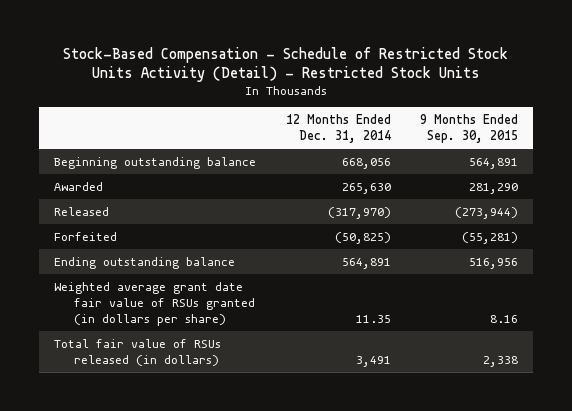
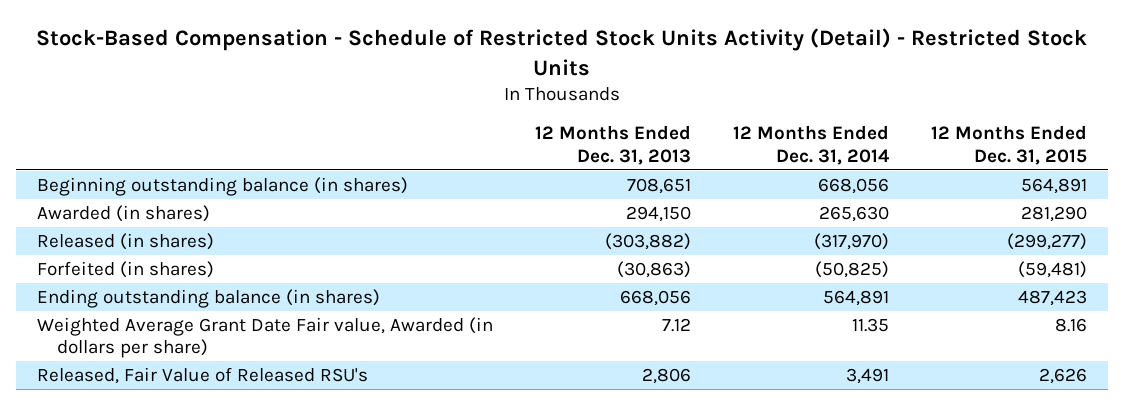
[420,113,519,143] 9 Months Ended Sep. 30, 2015 -> none
none -> [535,125,692,165] 12 Months Ended Dec. 31, 2013
none -> [931,125,1088,165] 12 Months Ended Dec. 31, 2015
[54,156,257,169] Beginning outstanding balance -> [36,176,408,196] Beginning outstanding balance (in shares)
[54,181,104,191] Awarded -> [36,204,210,222] Awarded (in shares)
[54,206,110,216] Released -> [36,232,214,250] Released (in shares)
[54,231,118,241] Forfeited -> [36,260,214,278] Forfeited (in shares)
[54,256,236,269] Ending outstanding balance -> [36,288,380,308] Ending outstanding balance (in shares)
[54,281,255,327] Weighted average grant date fair value of RSUs granted (in dollars per share) -> [36,316,493,359] Weighted Average Grant Date Fair value, Awarded (in dollars per share)
[54,338,222,367] Total fair value of RSUs released (in dollars) -> [36,366,368,384] Released, Fair Value of Released RSU's

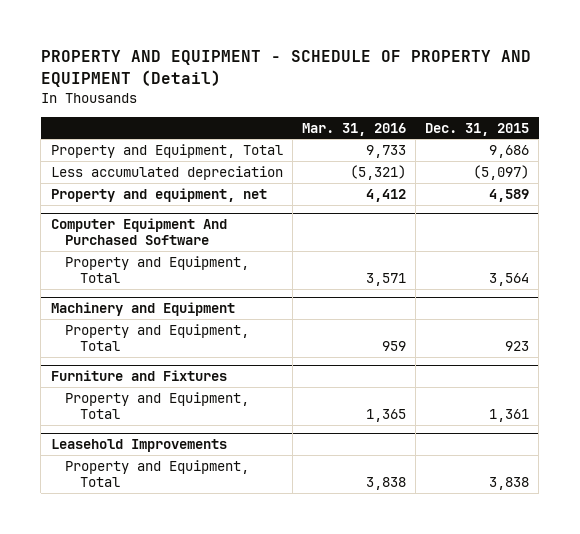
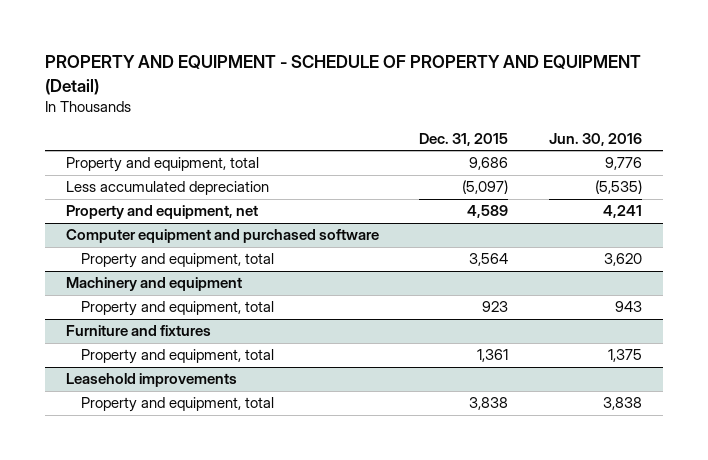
[301,122,406,136] Mar. 31, 2016 -> none
none -> [549,132,643,146] Jun. 30, 2016
[50,143,283,158] Property and Equipment, Total -> [65,157,259,173] Property and equipment, total
[50,218,227,246] Computer Equipment And Purchased Software -> [65,229,379,244] Computer equipment and purchased software
[65,255,250,284] Property and Equipment, Total -> [80,253,274,269] Property and equipment, total
[50,302,235,317] Machinery and Equipment -> [65,277,242,292] Machinery and equipment
[65,323,250,352] Property and Equipment, Total -> [80,301,274,317] Property and equipment, total
[50,370,227,382] Furniture and Fixtures -> [65,325,211,337] Furniture and fixtures
[65,391,250,420] Property and Equipment, Total -> [80,349,274,365] Property and equipment, total
[50,439,227,453] Leasehold Improvements -> [65,373,237,388] Leasehold improvements
[65,459,250,488] Property and Equipment, Total -> [80,397,274,413] Property and equipment, total

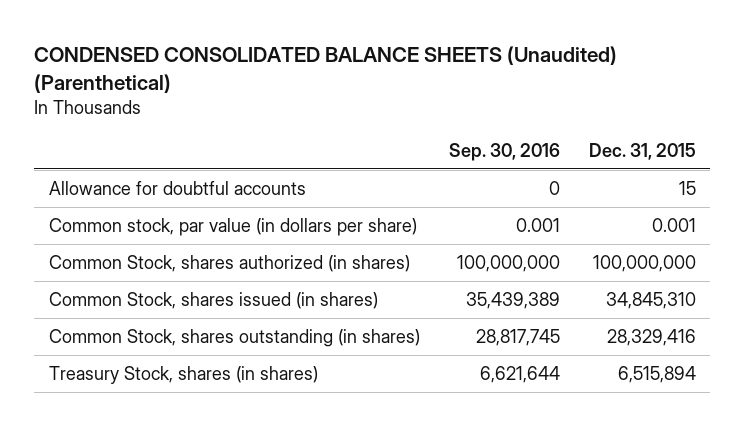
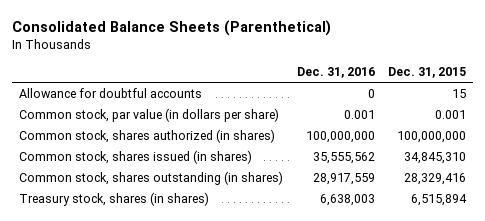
[34,46,618,93] CONDENSED CONSOLIDATED BALANCE SHEETS (Unaudited) (Parenthetical) -> [11,19,331,36] Consolidated Balance Sheets (Parenthetical)
[448,142,560,161] Sep. 30, 2016 -> none
none -> [296,67,375,79] Dec. 31, 2016
[48,254,410,272] Common Stock, shares authorized (in shares) -> [18,128,275,143] Common stock, shares authorized (in shares)
[48,291,378,309] Common Stock, shares issued (in shares) -> [18,149,252,164] Common stock, shares issued (in shares)
[48,328,420,347] Common Stock, shares outstanding (in shares) -> [18,170,283,185] Common stock, shares outstanding (in shares)
[48,365,318,384] Treasury Stock, shares (in shares) -> [18,191,209,206] Treasury stock, shares (in shares)

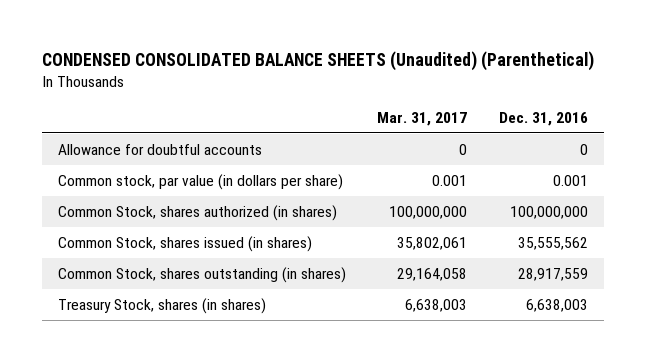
[11,19,331,36] Consolidated Balance Sheets (Parenthetical) -> [42,50,595,71] CONDENSED CONSOLIDATED BALANCE SHEETS (Unaudited) (Parenthetical)
[388,67,467,79] Dec. 31, 2015 -> none
none -> [377,111,468,126] Mar. 31, 2017
[18,128,275,143] Common stock, shares authorized (in shares) -> [57,204,337,221] Common Stock, shares authorized (in shares)
[18,149,252,164] Common stock, shares issued (in shares) -> [57,235,312,252] Common Stock, shares issued (in shares)
[18,170,283,185] Common stock, shares outstanding (in shares) -> [57,266,346,283] Common Stock, shares outstanding (in shares)
[18,191,209,206] Treasury stock, shares (in shares) -> [57,297,266,314] Treasury Stock, shares (in shares)

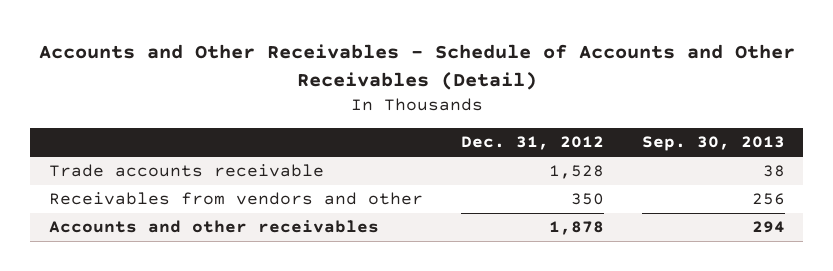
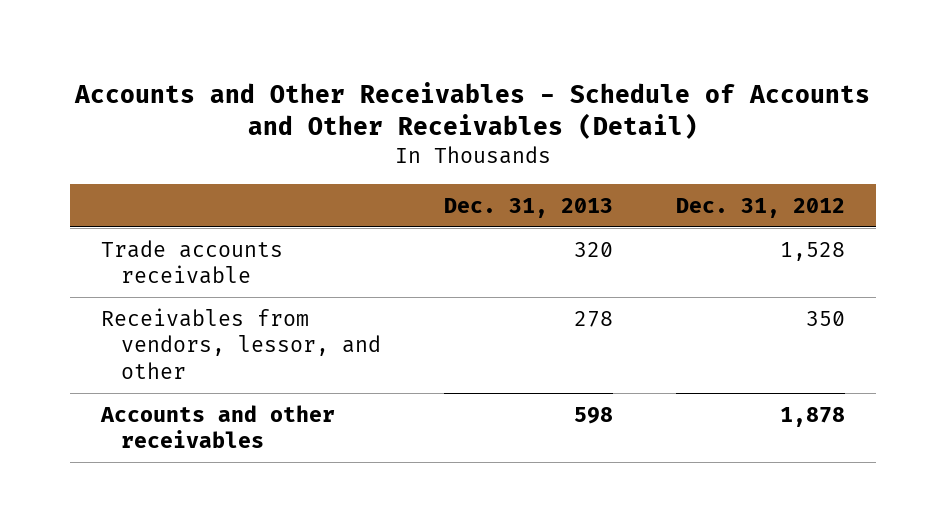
[641,136,785,152] Sep. 30, 2013 -> none
none -> [444,197,614,218] Dec. 31, 2013
[48,192,423,206] Receivables from vendors and other -> [101,307,382,379] Receivables from vendors, lessor, and other

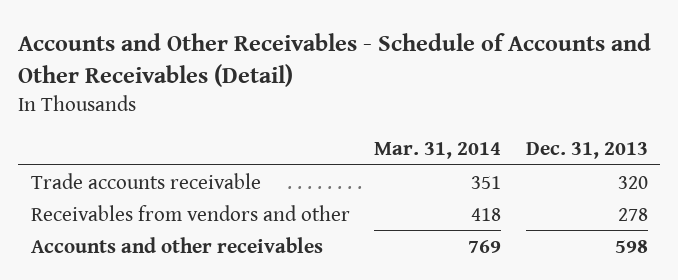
[675,197,845,218] Dec. 31, 2012 -> none
none -> [374,142,502,160] Mar. 31, 2014
[101,307,382,379] Receivables from vendors, lessor, and other -> [30,204,350,221] Receivables from vendors and other

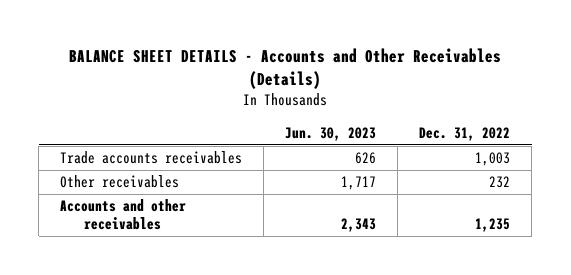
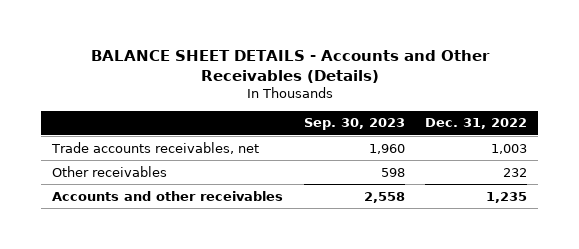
[285,126,377,141] Jun. 30, 2023 -> none
none -> [303,118,405,131] Sep. 30, 2023
[60,151,243,165] Trade accounts receivables -> [50,141,259,154] Trade accounts receivables, net

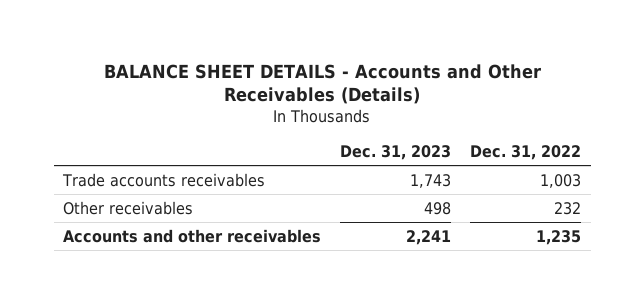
[303,118,405,131] Sep. 30, 2023 -> none
none -> [340,144,452,160] Dec. 31, 2023
[50,141,259,154] Trade accounts receivables, net -> [62,172,266,187] Trade accounts receivables

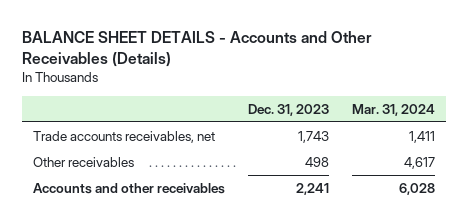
[470,144,582,160] Dec. 31, 2022 -> none
none -> [351,103,435,116] Mar. 31, 2024
[62,172,266,187] Trade accounts receivables -> [33,131,216,144] Trade accounts receivables, net

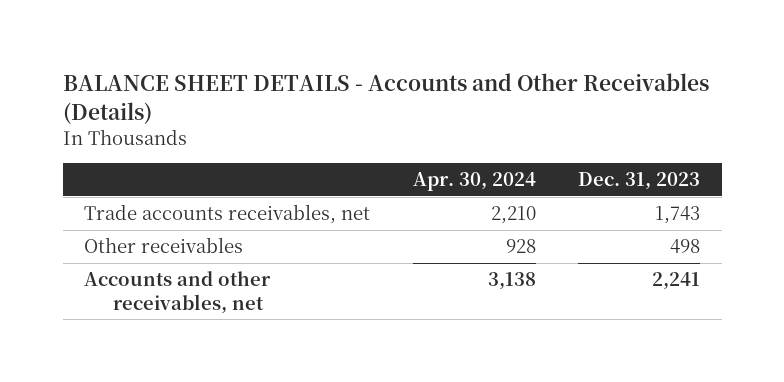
[351,103,435,116] Mar. 31, 2024 -> none
none -> [412,172,536,192] Apr. 30, 2024
[33,183,226,195] Accounts and other receivables -> [84,271,272,314] Accounts and other receivables, net

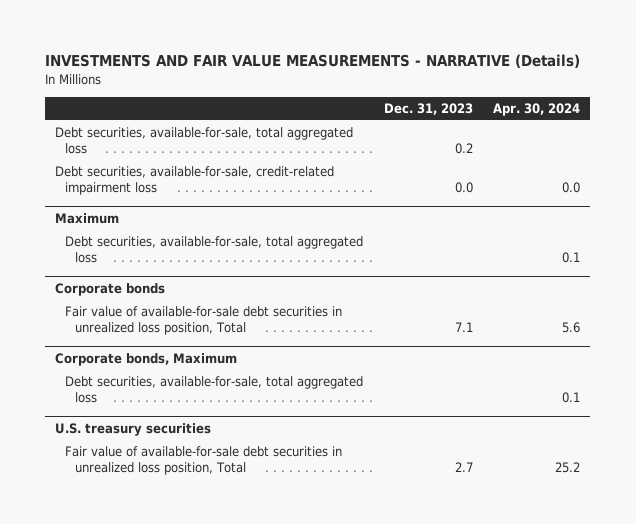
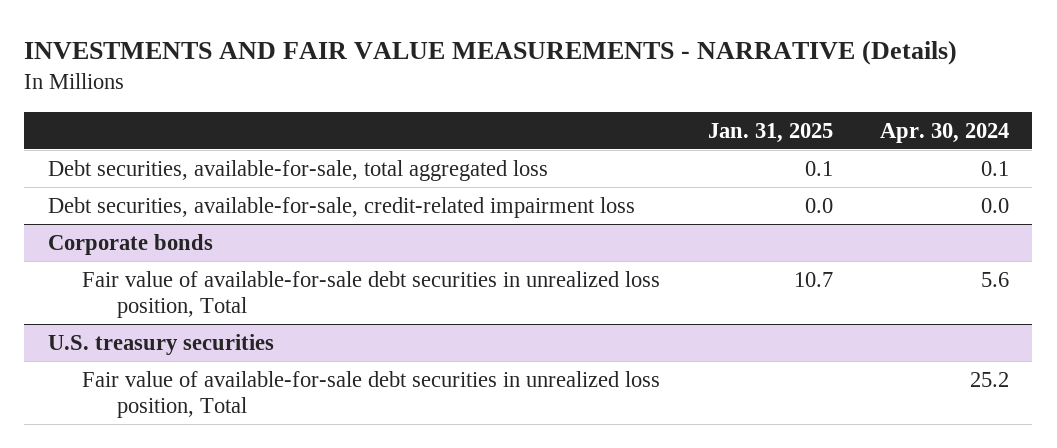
[383,103,473,116] Dec. 31, 2023 -> none
none -> [707,122,833,143] Jan. 31, 2025
[55,127,354,155] Debt securities, available-for-sale, total aggregated loss -> none
[55,213,120,225] Maximum -> none
[55,166,335,196] Debt securities, available-for-sale, credit-related impairment loss -> [47,196,635,218] Debt securities, available-for-sale, credit-related impairment loss
[55,353,238,367] Corporate bonds, Maximum -> none
[65,376,364,404] Debt securities, available-for-sale, total aggregated loss -> none

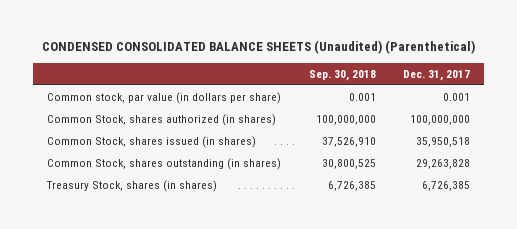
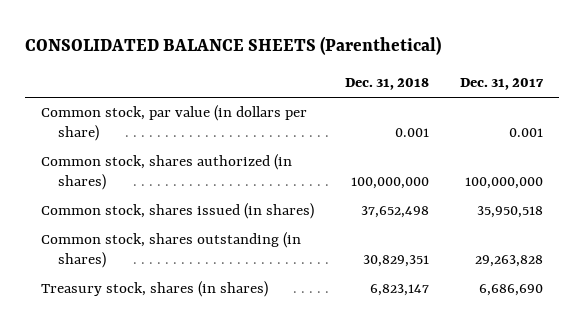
[41,40,475,55] CONDENSED CONSOLIDATED BALANCE SHEETS (Unaudited) (Parenthetical) -> [25,36,442,56] CONSOLIDATED BALANCE SHEETS (Parenthetical)
[308,69,376,81] Sep. 30, 2018 -> none
none -> [344,78,429,91] Dec. 31, 2018
[47,114,277,127] Common Stock, shares authorized (in shares) -> [40,154,292,191] Common stock, shares authorized (in shares)
[47,136,257,149] Common Stock, shares issued (in shares) -> [40,203,314,220] Common stock, shares issued (in shares)
[47,158,282,171] Common Stock, shares outstanding (in shares) -> [40,232,301,269] Common stock, shares outstanding (in shares)
[46,180,218,193] Treasury Stock, shares (in shares) -> [40,281,268,298] Treasury stock, shares (in shares)
[422,181,471,192] 6,726,385 -> [479,284,544,297] 6,686,690

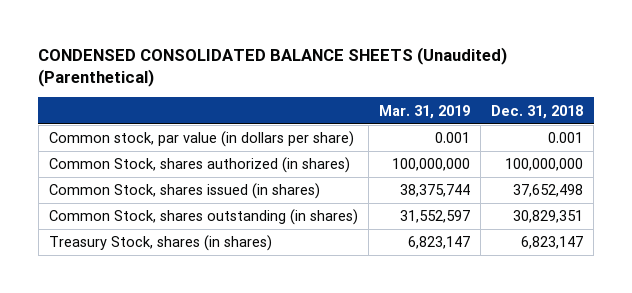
[25,36,442,56] CONSOLIDATED BALANCE SHEETS (Parenthetical) -> [38,46,508,88] CONDENSED CONSOLIDATED BALANCE SHEETS (Unaudited) (Parenthetical)
[460,78,545,91] Dec. 31, 2017 -> none
none -> [379,104,471,119] Mar. 31, 2019
[40,154,292,191] Common stock, shares authorized (in shares) -> [48,157,350,174] Common Stock, shares authorized (in shares)
[40,203,314,220] Common stock, shares issued (in shares) -> [48,183,320,200] Common Stock, shares issued (in shares)
[40,232,301,269] Common stock, shares outstanding (in shares) -> [48,209,358,226] Common Stock, shares outstanding (in shares)
[40,281,268,298] Treasury stock, shares (in shares) -> [48,235,272,252] Treasury Stock, shares (in shares)

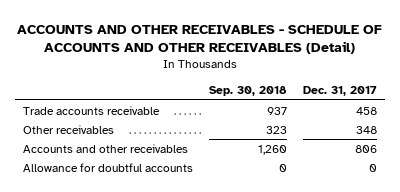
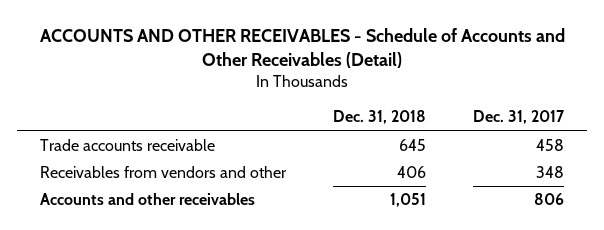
[16,24,382,55] ACCOUNTS AND OTHER RECEIVABLES - SCHEDULE OF ACCOUNTS AND OTHER RECEIVABLES (Detail) -> [40,27,566,69] ACCOUNTS AND OTHER RECEIVABLES - Schedule of Accounts and Other Receivables (Detail)
[208,85,287,96] Sep. 30, 2018 -> none
none -> [333,110,427,125] Dec. 31, 2018
[23,124,115,134] Other receivables -> [40,166,288,179] Receivables from vendors and other
[23,162,194,172] Allowance for doubtful accounts -> none

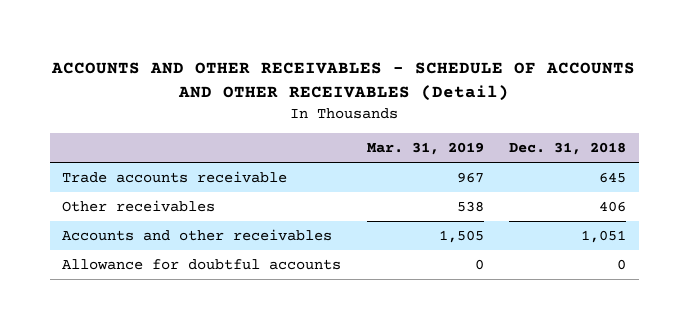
[40,27,566,69] ACCOUNTS AND OTHER RECEIVABLES - Schedule of Accounts and Other Receivables (Detail) -> [51,62,636,102] ACCOUNTS AND OTHER RECEIVABLES - SCHEDULE OF ACCOUNTS AND OTHER RECEIVABLES (Detail)
[472,110,565,125] Dec. 31, 2017 -> none
none -> [366,142,484,156] Mar. 31, 2019
[40,166,288,179] Receivables from vendors and other -> [62,200,216,213] Other receivables
none -> [62,259,342,271] Allowance for doubtful accounts

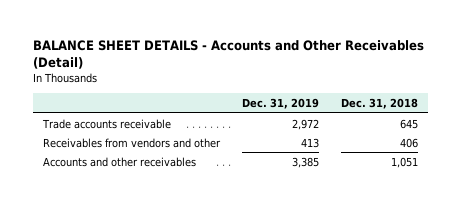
[51,62,636,102] ACCOUNTS AND OTHER RECEIVABLES - SCHEDULE OF ACCOUNTS AND OTHER RECEIVABLES (Detail) -> [32,39,424,70] BALANCE SHEET DETAILS - Accounts and Other Receivables (Detail)
[366,142,484,156] Mar. 31, 2019 -> none
none -> [242,98,320,110] Dec. 31, 2019
[62,200,216,213] Other receivables -> [43,137,222,148] Receivables from vendors and other
[62,259,342,271] Allowance for doubtful accounts -> none

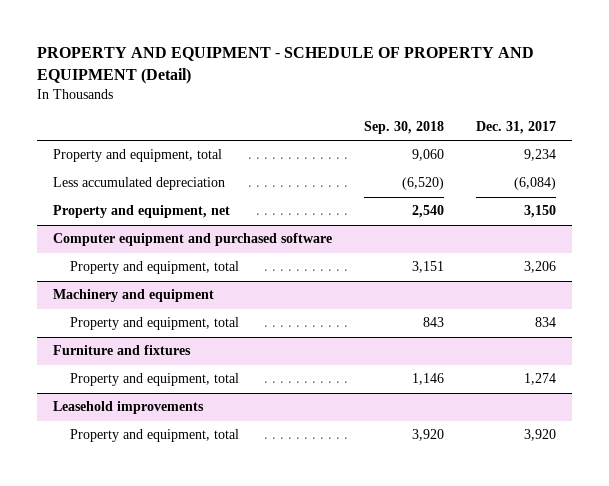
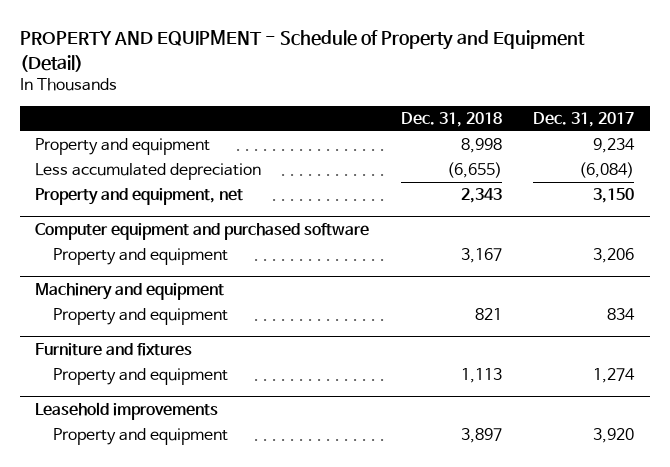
[37,47,535,84] PROPERTY AND EQUIPMENT - SCHEDULE OF PROPERTY AND EQUIPMENT (Detail) -> [19,30,585,72] PROPERTY AND EQUIPMENT - Schedule of Property and Equipment (Detail)
[364,120,445,134] Sep. 30, 2018 -> none
none -> [400,111,502,127] Dec. 31, 2018
[53,149,223,163] Property and equipment, total -> [35,138,211,156] Property and equipment
[70,261,240,275] Property and equipment, total -> [52,248,228,266] Property and equipment
[70,317,240,331] Property and equipment, total -> [52,308,228,326] Property and equipment
[70,373,240,387] Property and equipment, total -> [52,368,228,386] Property and equipment
[70,429,240,443] Property and equipment, total -> [52,428,228,446] Property and equipment

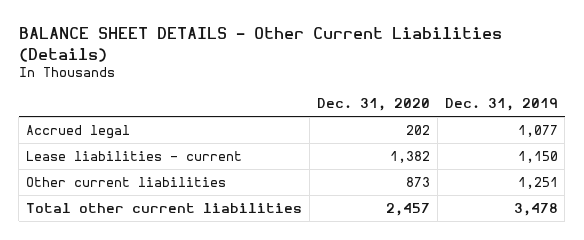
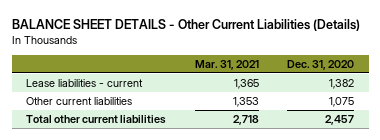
[444,98,558,112] Dec. 31, 2019 -> none
none -> [194,59,259,70] Mar. 31, 2021
[26,125,131,140] Accrued legal -> none
[405,177,430,188] 873 -> [329,97,355,108] 1,075

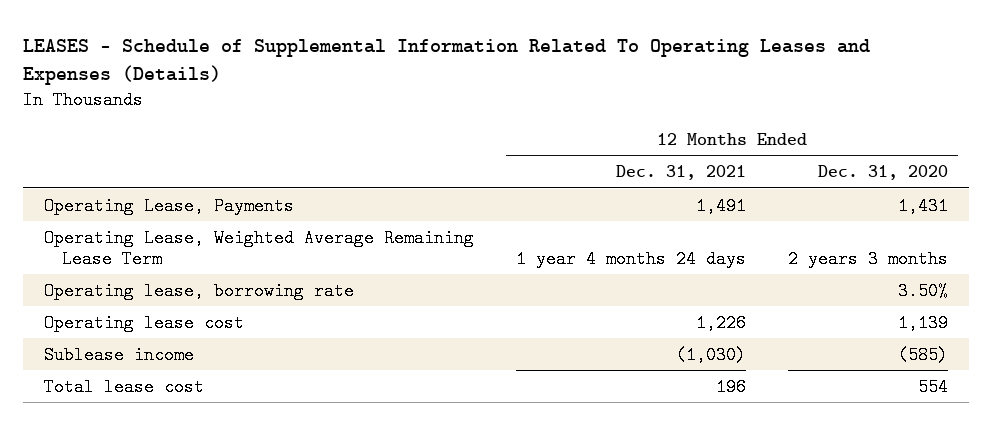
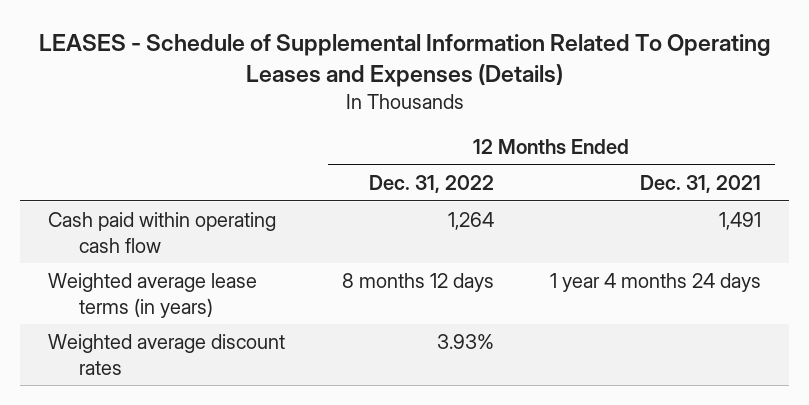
[817,165,948,181] Dec. 31, 2020 -> none
none -> [368,175,494,194] Dec. 31, 2022
[44,313,245,332] Operating lease cost -> none
[44,345,195,364] Sublease income -> none
[44,377,205,396] Total lease cost -> none
[44,196,295,215] Operating Lease, Payments -> [48,212,277,253] Cash paid within operating cash flow
[44,228,475,268] Operating Lease, Weighted Average Remaining Lease Term -> [48,273,258,318] Weighted average lease terms (in years)
[44,281,355,300] Operating lease, borrowing rate -> [48,334,286,375] Weighted average discount rates

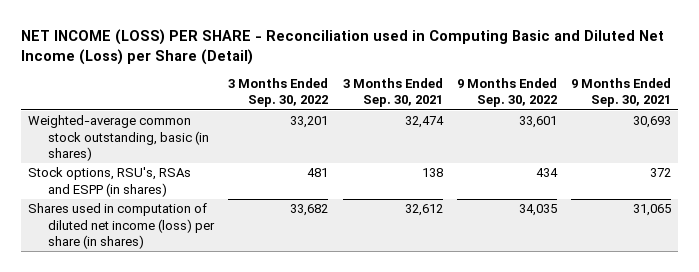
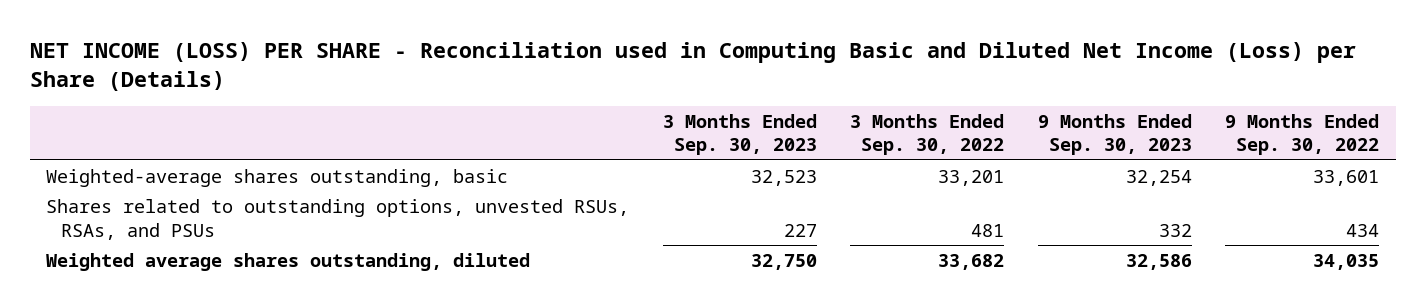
[21,28,665,65] NET INCOME (LOSS) PER SHARE - Reconciliation used in Computing Basic and Diluted Net Income (Loss) per Share (Detail) -> [29,42,1356,92] NET INCOME (LOSS) PER SHARE - Reconciliation used in Computing Basic and Diluted Net Income (Loss) per Share (Details)
[342,77,443,108] 3 Months Ended Sep. 30, 2021 -> none
[570,77,671,108] 9 Months Ended Sep. 30, 2021 -> none
none -> [662,113,817,156] 3 Months Ended Sep. 30, 2023
none -> [1037,113,1192,156] 9 Months Ended Sep. 30, 2023
[28,115,210,161] Weighted-average common stock outstanding, basic (in shares) -> [46,168,509,187] Weighted-average shares outstanding, basic
[28,167,192,197] Stock options, RSU's, RSAs and ESPP (in shares) -> [46,198,630,240] Shares related to outstanding options, unvested RSUs, RSAs, and PSUs
[28,203,216,249] Shares used in computation of diluted net income (loss) per share (in shares) -> [46,252,531,271] Weighted average shares outstanding, diluted

